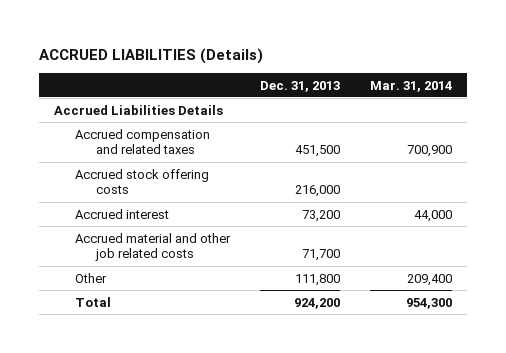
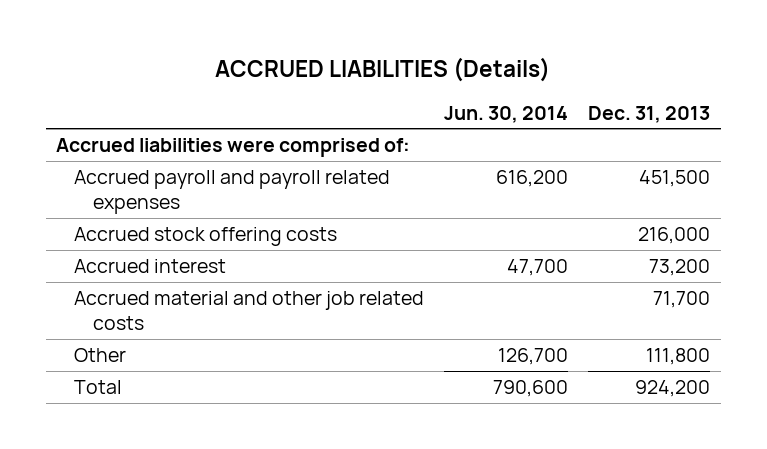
[370,80,453,92] Mar. 31, 2014 -> none
none -> [444,105,569,123] Jun. 30, 2014
[54,104,224,115] Accrued Liabilities Details -> none
none -> [56,138,411,158] Accrued liabilities were comprised of:
[75,128,211,155] Accrued compensation and related taxes -> [74,170,391,214] Accrued payroll and payroll related expenses

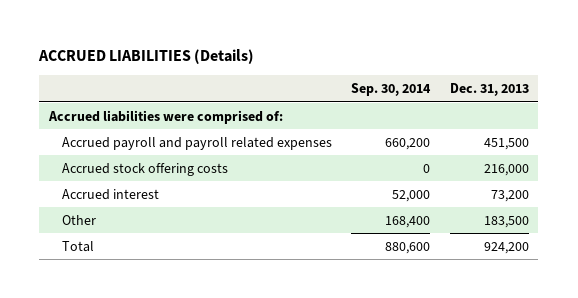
[444,105,569,123] Jun. 30, 2014 -> none
none -> [351,83,432,97] Sep. 30, 2014
[74,291,425,330] Accrued material and other job related costs -> none
[646,348,711,366] 111,800 -> [483,215,529,228] 183,500

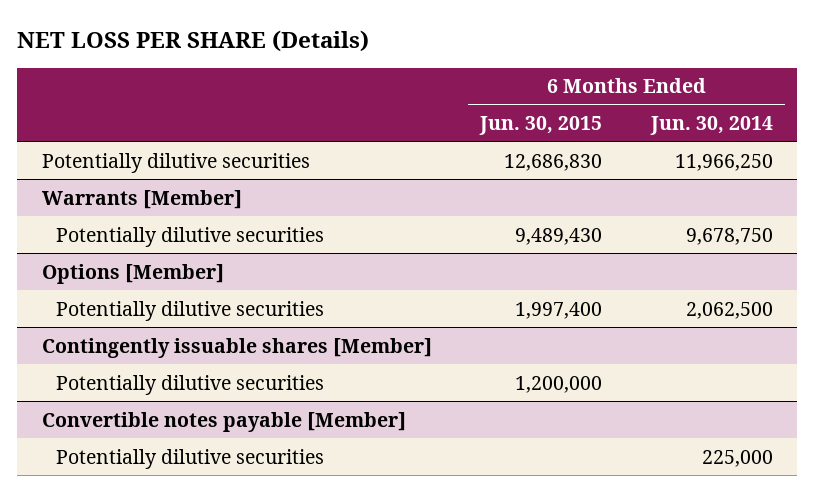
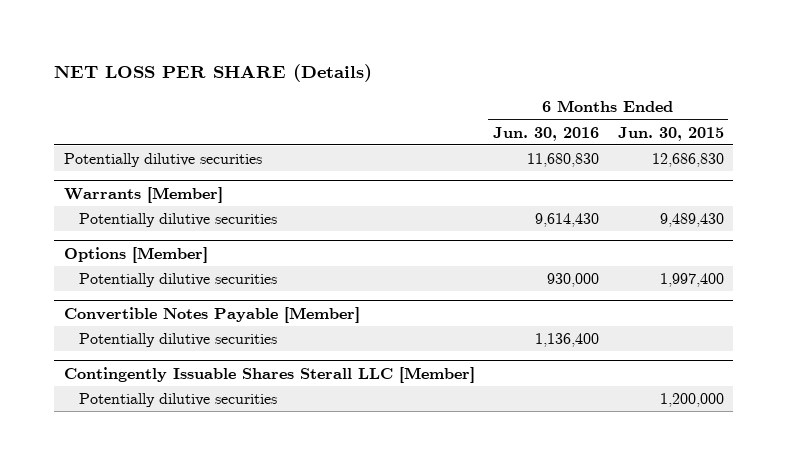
[650,115,774,135] Jun. 30, 2014 -> none
none -> [493,126,600,141] Jun. 30, 2016
[41,337,432,358] Contingently issuable shares [Member] -> none
[56,374,325,395] Potentially dilutive securities -> none
[41,411,406,432] Convertible notes payable [Member] -> [63,306,360,323] Convertible Notes Payable [Member]
none -> [63,366,475,383] Contingently Issuable Shares Sterall LLC [Member]
none -> [79,393,278,408] Potentially dilutive securities

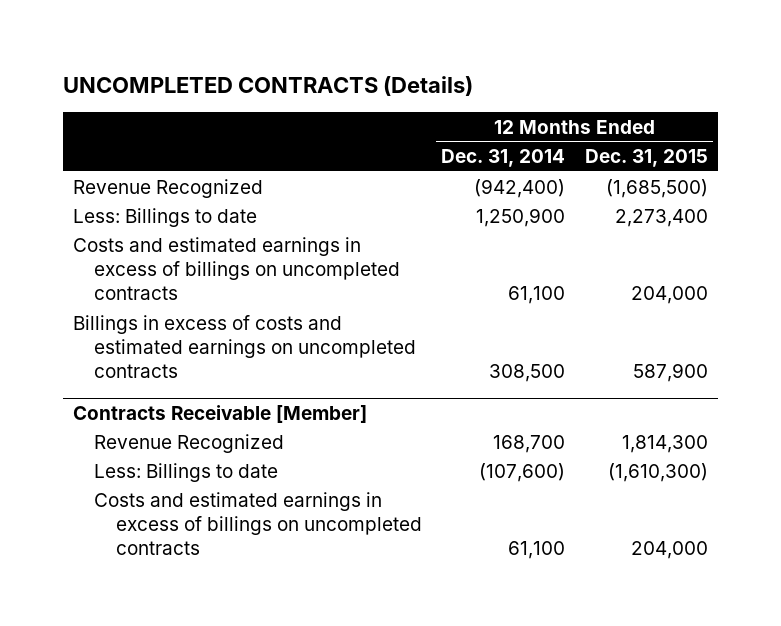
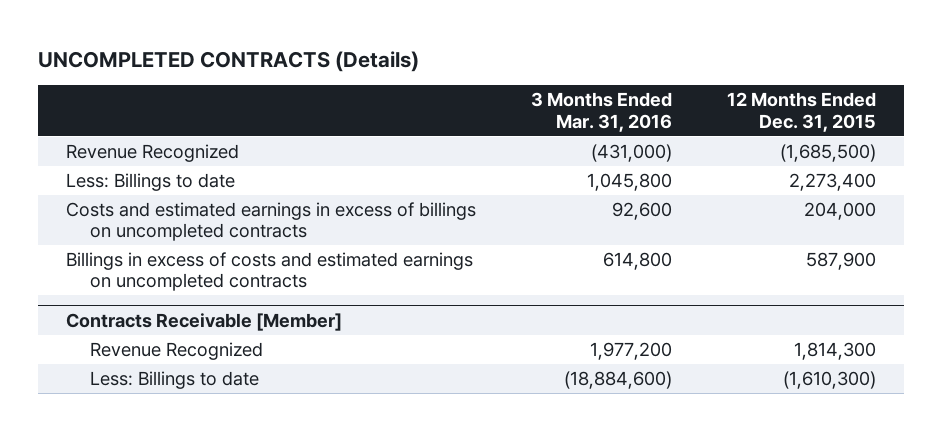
[441,149,566,168] Dec. 31, 2014 -> none
none -> [530,92,672,132] 3 Months Ended Mar. 31, 2016
[94,491,422,556] Costs and estimated earnings in excess of billings on uncompleted contracts -> none

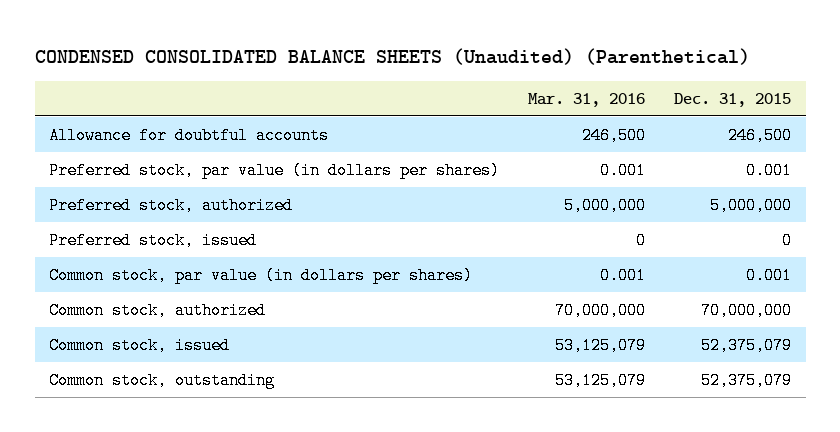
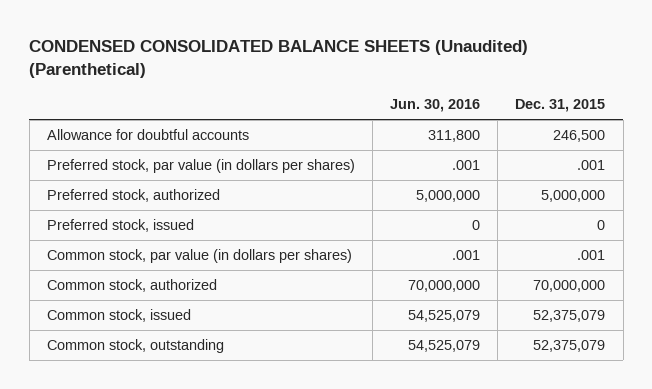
[528,92,646,107] Mar. 31, 2016 -> none
none -> [390,99,481,113] Jun. 30, 2016
[746,162,793,180] 0.001 -> [577,159,606,170] .001
[746,267,793,285] 0.001 -> [577,249,606,260] .001

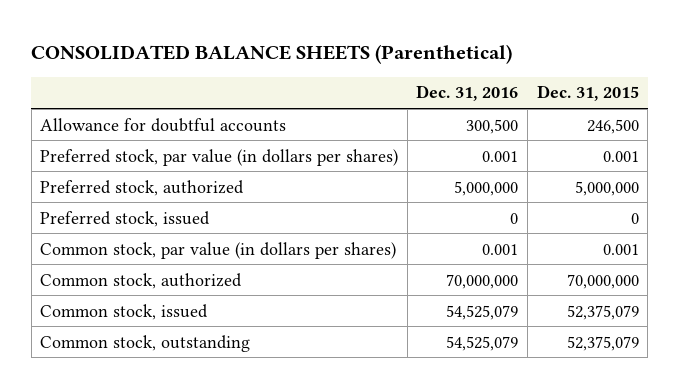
[29,39,529,78] CONDENSED CONSOLIDATED BALANCE SHEETS (Unaudited) (Parenthetical) -> [31,43,513,64] CONSOLIDATED BALANCE SHEETS (Parenthetical)
[390,99,481,113] Jun. 30, 2016 -> none
none -> [416,85,519,102] Dec. 31, 2016
[577,159,606,170] .001 -> [602,150,639,162] 0.001
[577,249,606,260] .001 -> [602,243,639,255] 0.001

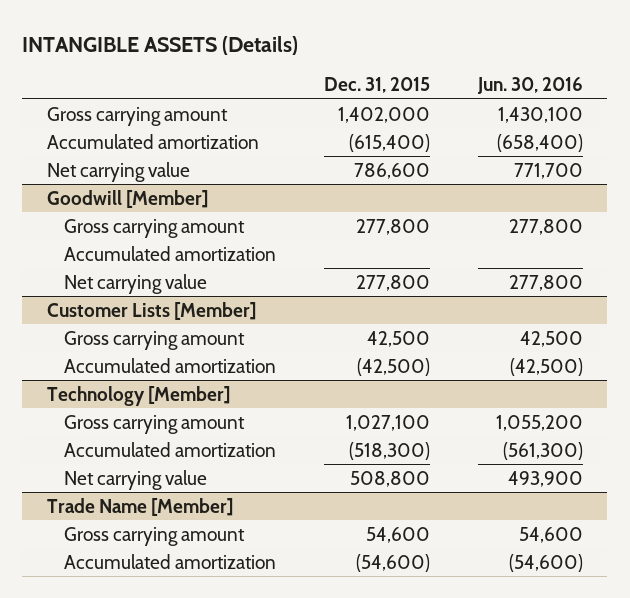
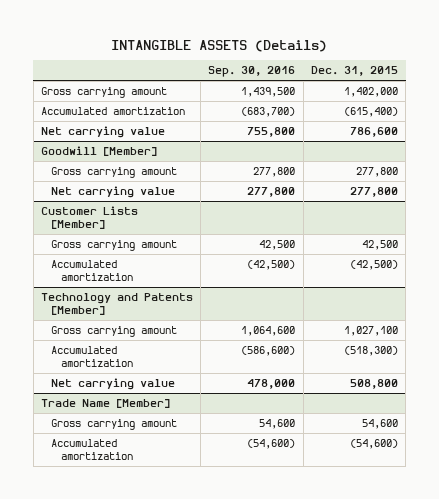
[477,77,584,95] Jun. 30, 2016 -> none
none -> [208,66,296,78] Sep. 30, 2016
[63,245,276,261] Accumulated amortization -> none
[46,385,230,406] Technology [Member] -> [40,293,193,315] Technology and Patents [Member]

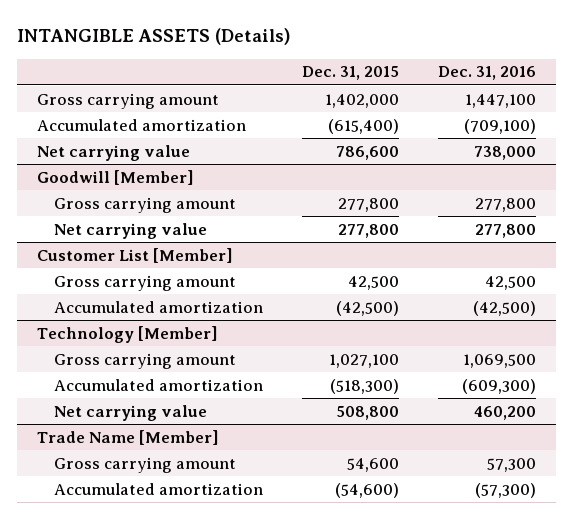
[208,66,296,78] Sep. 30, 2016 -> none
none -> [438,66,537,81] Dec. 31, 2016
[40,206,138,229] Customer Lists [Member] -> [36,247,233,263] Customer List [Member]
[40,293,193,315] Technology and Patents [Member] -> [36,325,218,343] Technology [Member]

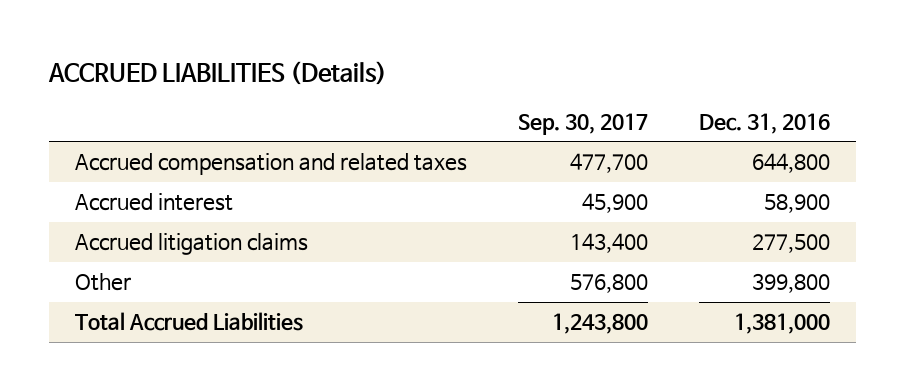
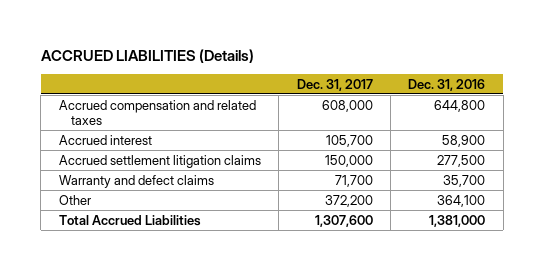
[518,112,649,135] Sep. 30, 2017 -> none
none -> [296,78,373,91] Dec. 31, 2017
[74,233,308,256] Accrued litigation claims -> [58,154,261,168] Accrued settlement litigation claims
none -> [58,174,214,188] Warranty and defect claims
[752,273,831,294] 399,800 -> [437,194,486,207] 364,100

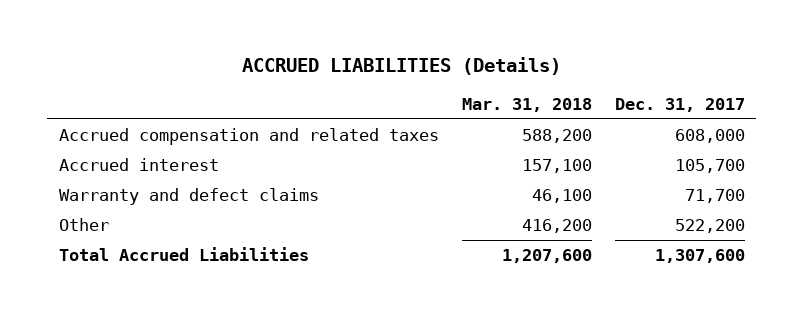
[408,78,486,91] Dec. 31, 2016 -> none
none -> [461,97,592,112] Mar. 31, 2018
[58,154,261,168] Accrued settlement litigation claims -> none
[324,194,373,207] 372,200 -> [674,218,745,233] 522,200

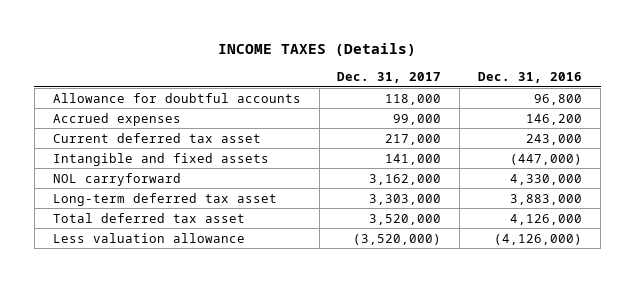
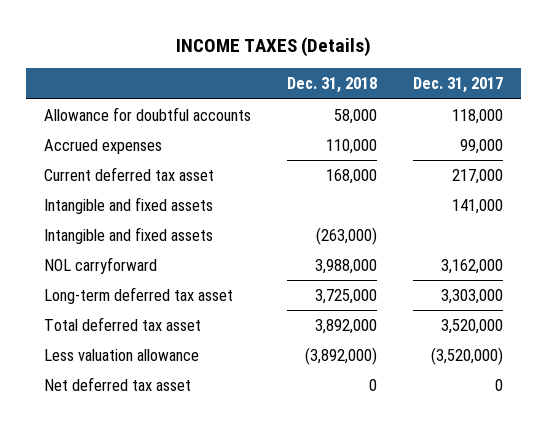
[478,72,583,84] Dec. 31, 2016 -> none
none -> [287,77,378,94] Dec. 31, 2018
none -> [44,226,214,244] Intangible and fixed assets
none -> [44,376,192,391] Net deferred tax asset

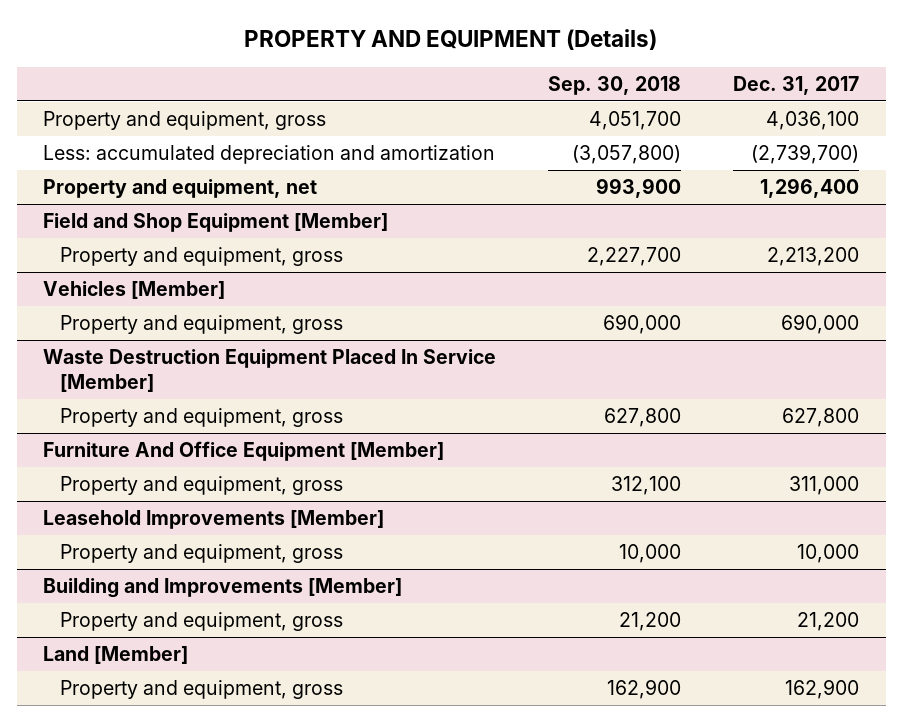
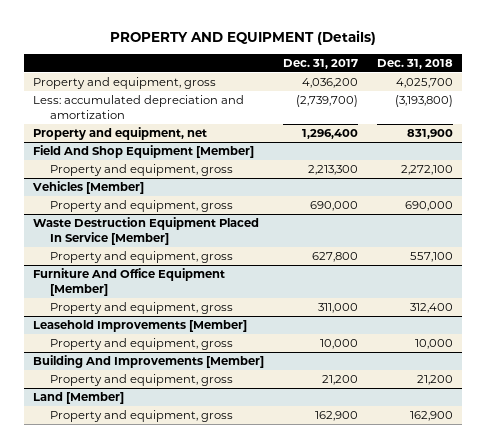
[548,76,682,96] Sep. 30, 2018 -> none
none -> [376,59,453,70] Dec. 31, 2018
[766,111,860,131] 4,036,100 -> [302,78,359,89] 4,036,200
[43,213,389,233] Field and Shop Equipment [Member] -> [33,145,255,159] Field And Shop Equipment [Member]
[767,247,860,267] 2,213,200 -> [308,165,359,176] 2,213,300
[43,578,403,599] Building and Improvements [Member] -> [33,355,265,369] Building And Improvements [Member]

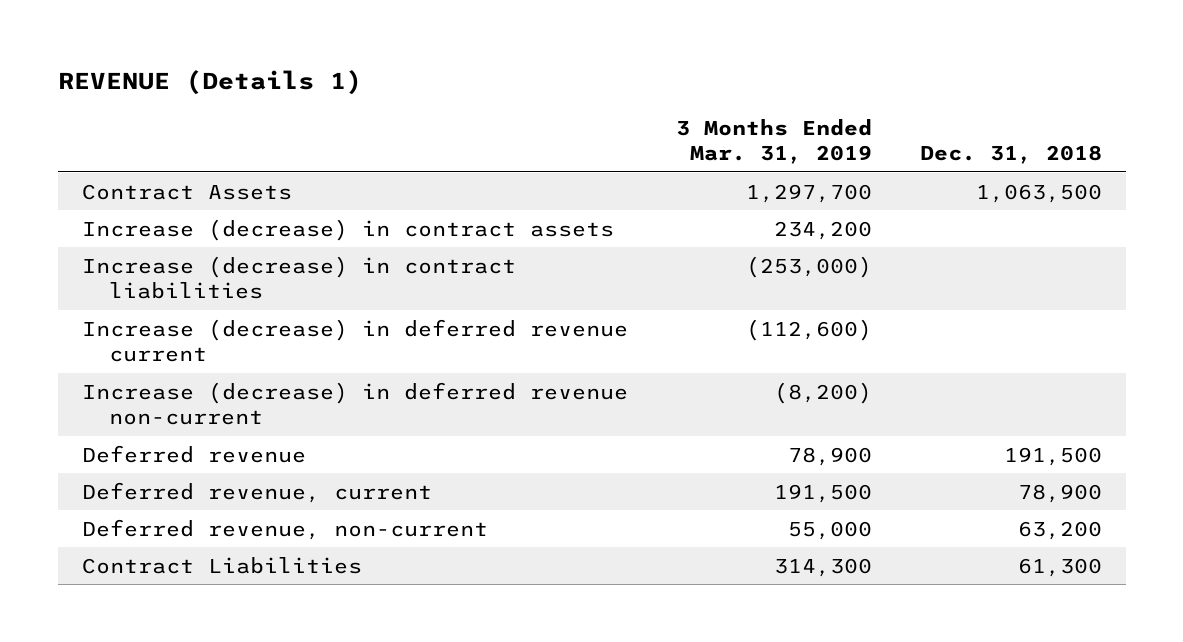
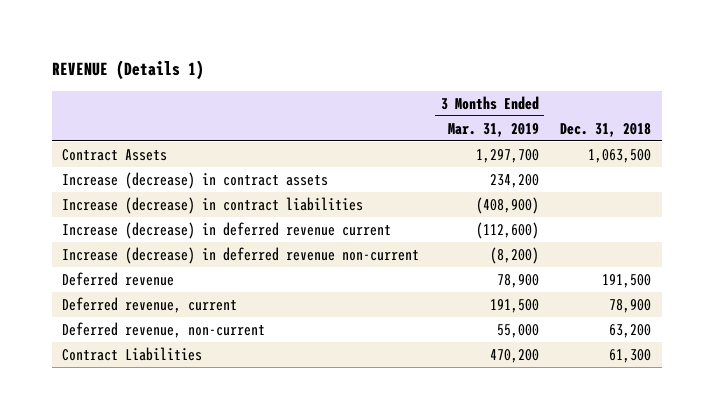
[745,255,872,278] (253,000) -> [475,196,539,214] (408,900)
[773,557,872,577] 314,300 -> [489,348,539,363] 470,200

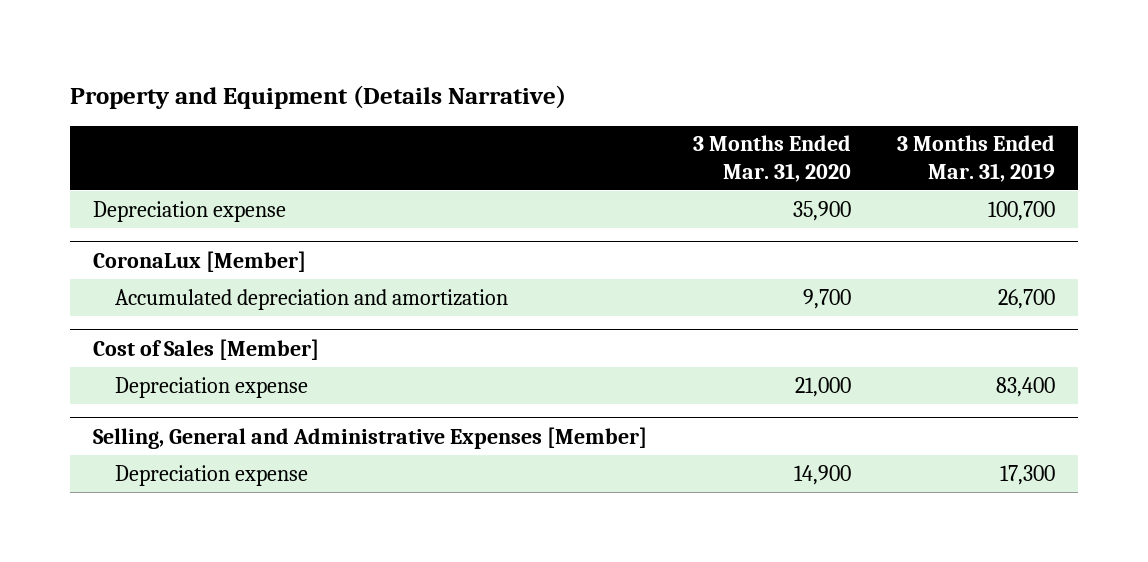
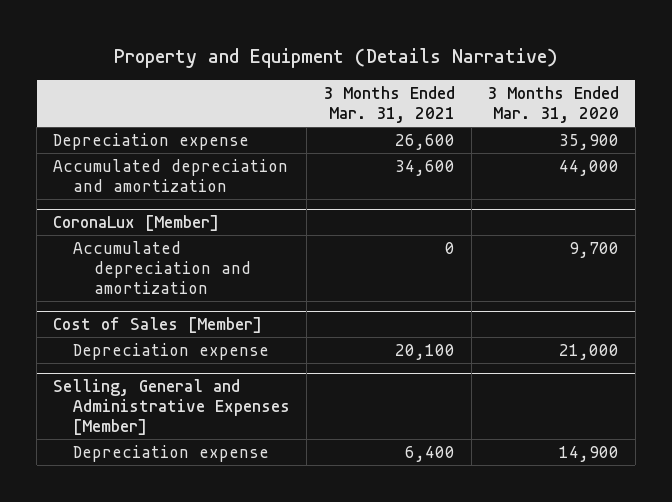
[896,135,1055,182] 3 Months Ended Mar. 31, 2019 -> none
none -> [322,85,455,124] 3 Months Ended Mar. 31, 2021
none -> [53,158,289,192] Accumulated depreciation and amortization

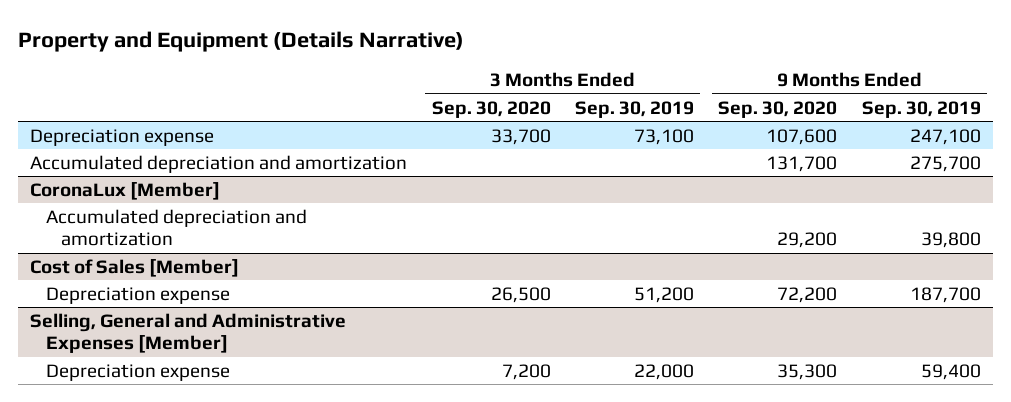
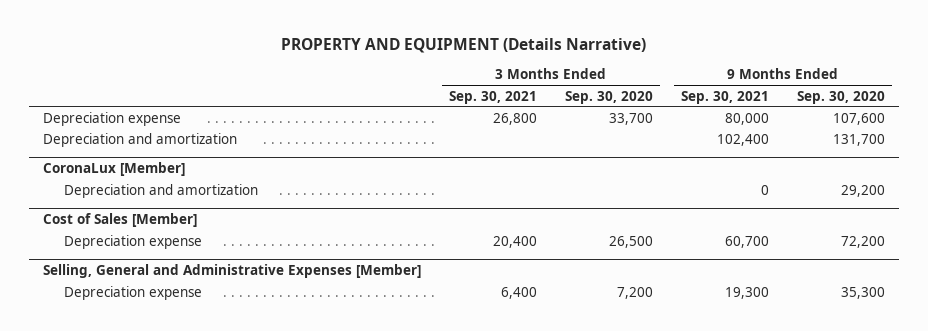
[17,31,464,53] Property and Equipment (Details Narrative) -> [281,37,647,53] PROPERTY AND EQUIPMENT (Details Narrative)
[574,100,694,118] Sep. 30, 2019 -> none
[861,100,981,118] Sep. 30, 2019 -> none
none -> [448,90,537,104] Sep. 30, 2021
none -> [681,90,770,104] Sep. 30, 2021
[30,154,408,173] Accumulated depreciation and amortization -> [42,132,237,147] Depreciation and amortization
[45,208,307,247] Accumulated depreciation and amortization -> [64,183,259,198] Depreciation and amortization

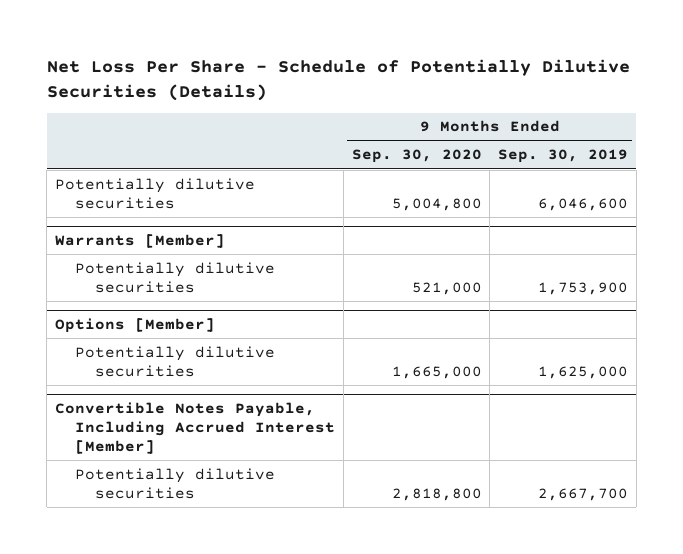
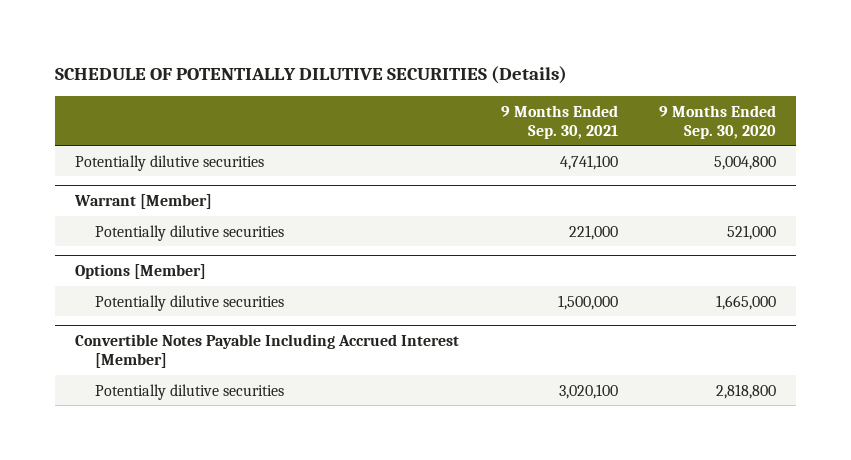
[46,58,630,101] Net Loss Per Share - Schedule of Potentially Dilutive Securities (Details) -> [54,65,567,84] SCHEDULE OF POTENTIALLY DILUTIVE SECURITIES (Details)
[498,149,629,164] Sep. 30, 2019 -> none
none -> [500,104,618,139] 9 Months Ended Sep. 30, 2021
[54,234,225,249] Warrants [Member] -> [74,194,213,210] Warrant [Member]
[54,402,335,455] Convertible Notes Payable, Including Accrued Interest [Member] -> [75,334,460,368] Convertible Notes Payable Including Accrued Interest [Member]

